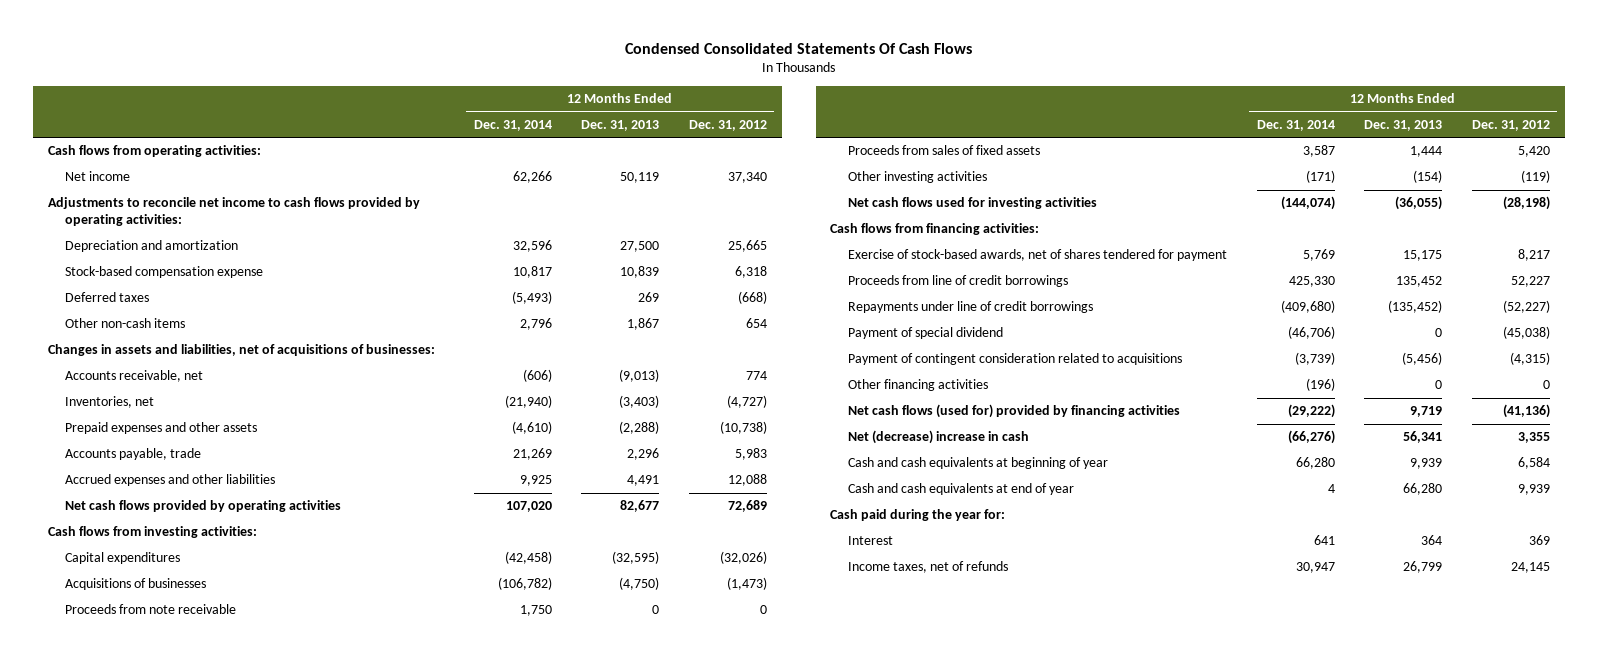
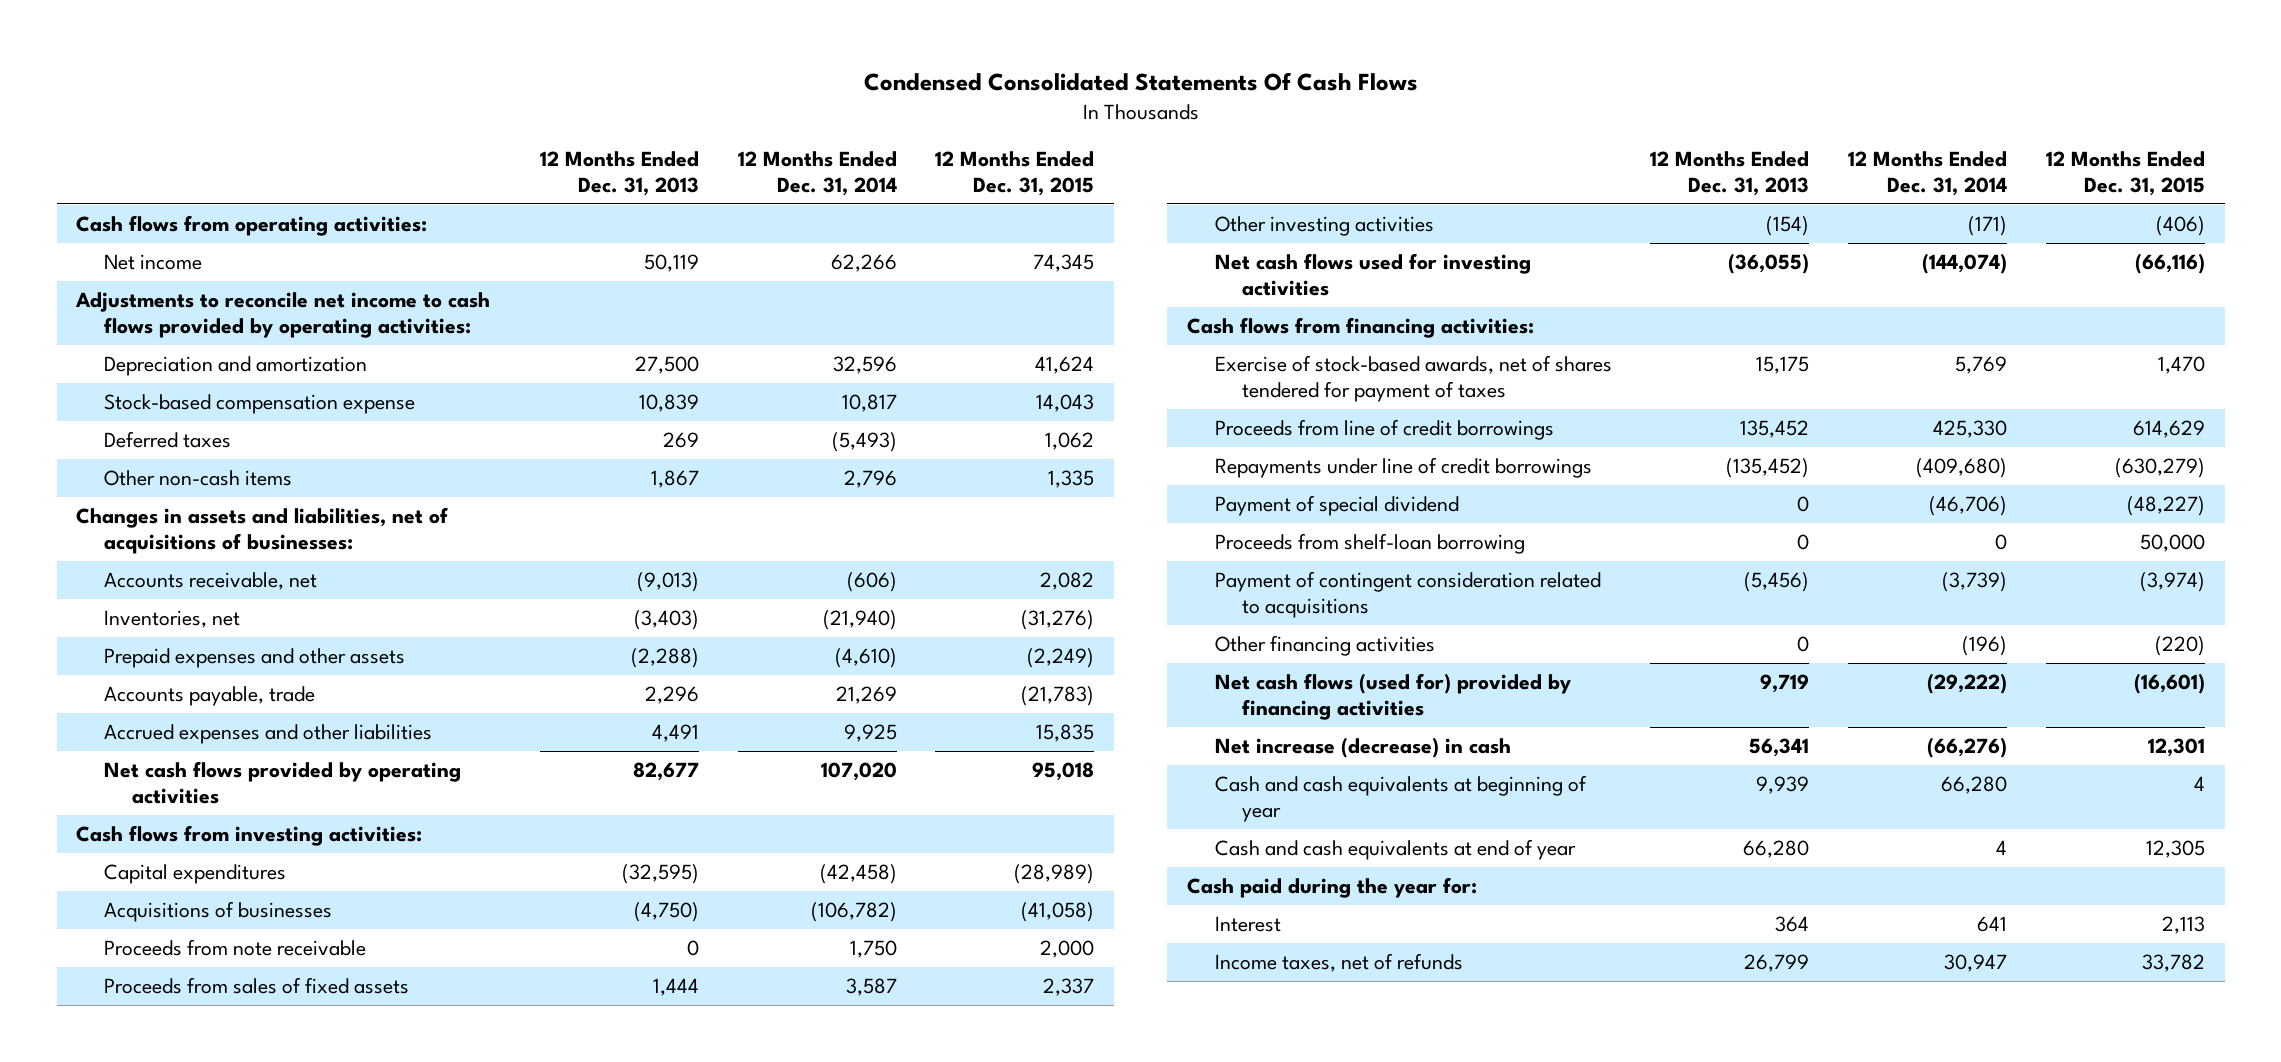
[688,119,767,131] Dec. 31, 2012 -> none
none -> [935,151,1095,196] 12 Months Ended Dec. 31, 2015
[847,249,1227,262] Exercise of stock-based awards, net of shares tendered for payment -> [1214,354,1612,402] Exercise of stock-based awards, net of shares tendered for payment of taxes
none -> [1214,532,1525,554] Proceeds from shelf-loan borrowing
[847,430,1029,445] Net (decrease) increase in cash -> [1214,736,1511,758] Net increase (decrease) in cash

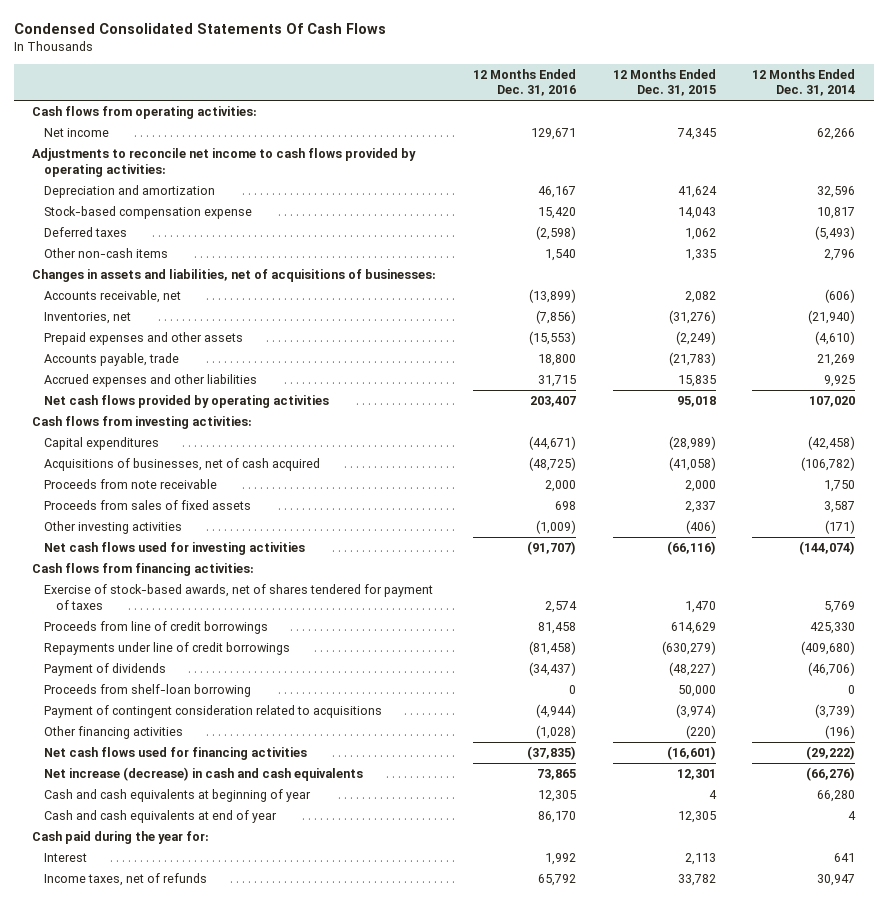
[539,151,699,196] 12 Months Ended Dec. 31, 2013 -> none
none -> [473,68,577,97] 12 Months Ended Dec. 31, 2016
[103,900,332,922] Acquisitions of businesses -> [44,458,321,472] Acquisitions of businesses, net of cash acquired
[1214,494,1459,516] Payment of special dividend -> [44,663,167,677] Payment of dividends
[1214,672,1571,720] Net cash flows (used for) provided by financing activities -> [44,747,308,761] Net cash flows used for financing activities
[1214,736,1511,758] Net increase (decrease) in cash -> [44,767,364,782] Net increase (decrease) in cash and cash equivalents

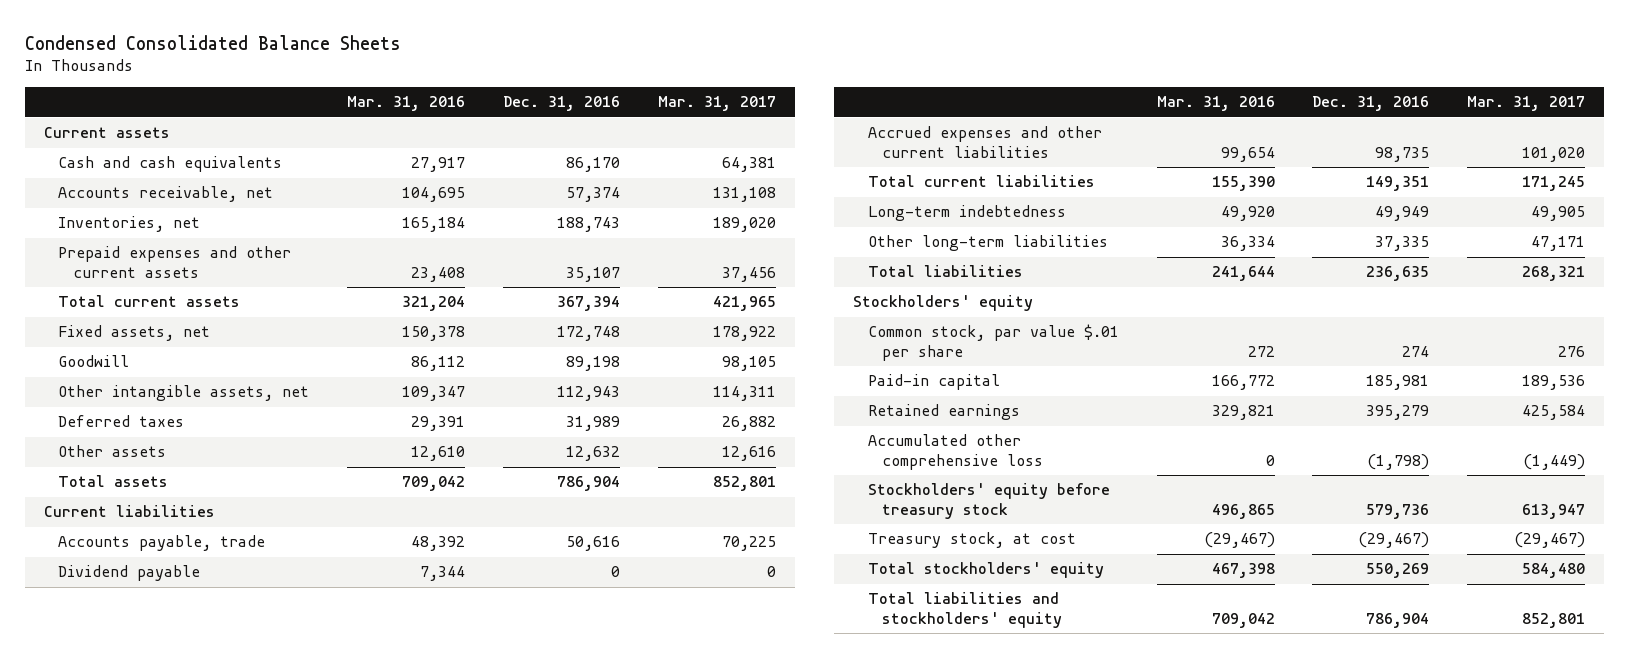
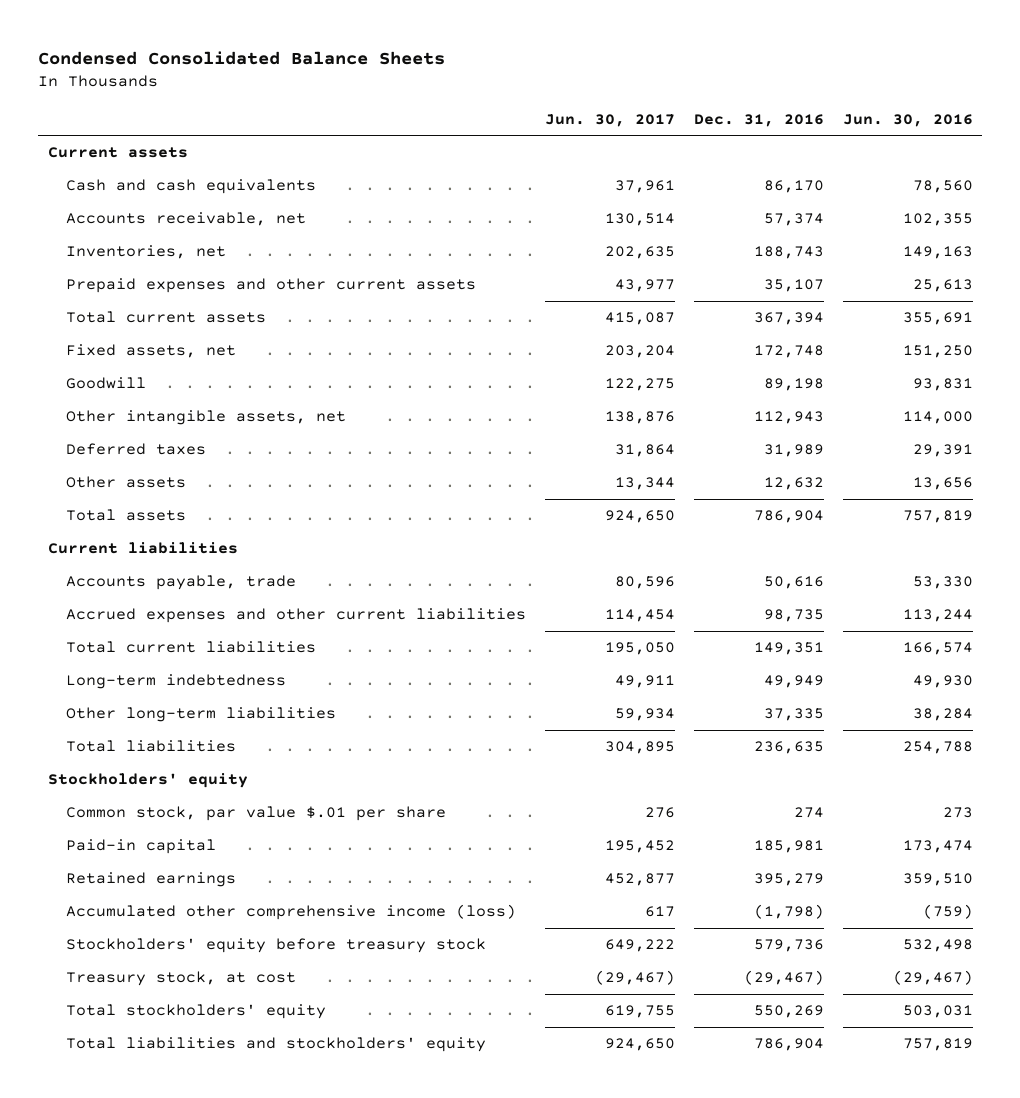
[347,96,466,112] Mar. 31, 2016 -> none
[657,96,776,112] Mar. 31, 2017 -> none
none -> [544,113,675,127] Jun. 30, 2017
none -> [842,113,973,127] Jun. 30, 2016
[58,565,201,582] Dividend payable -> none
[867,434,1044,471] Accumulated other comprehensive loss -> [65,904,516,921] Accumulated other comprehensive income (loss)

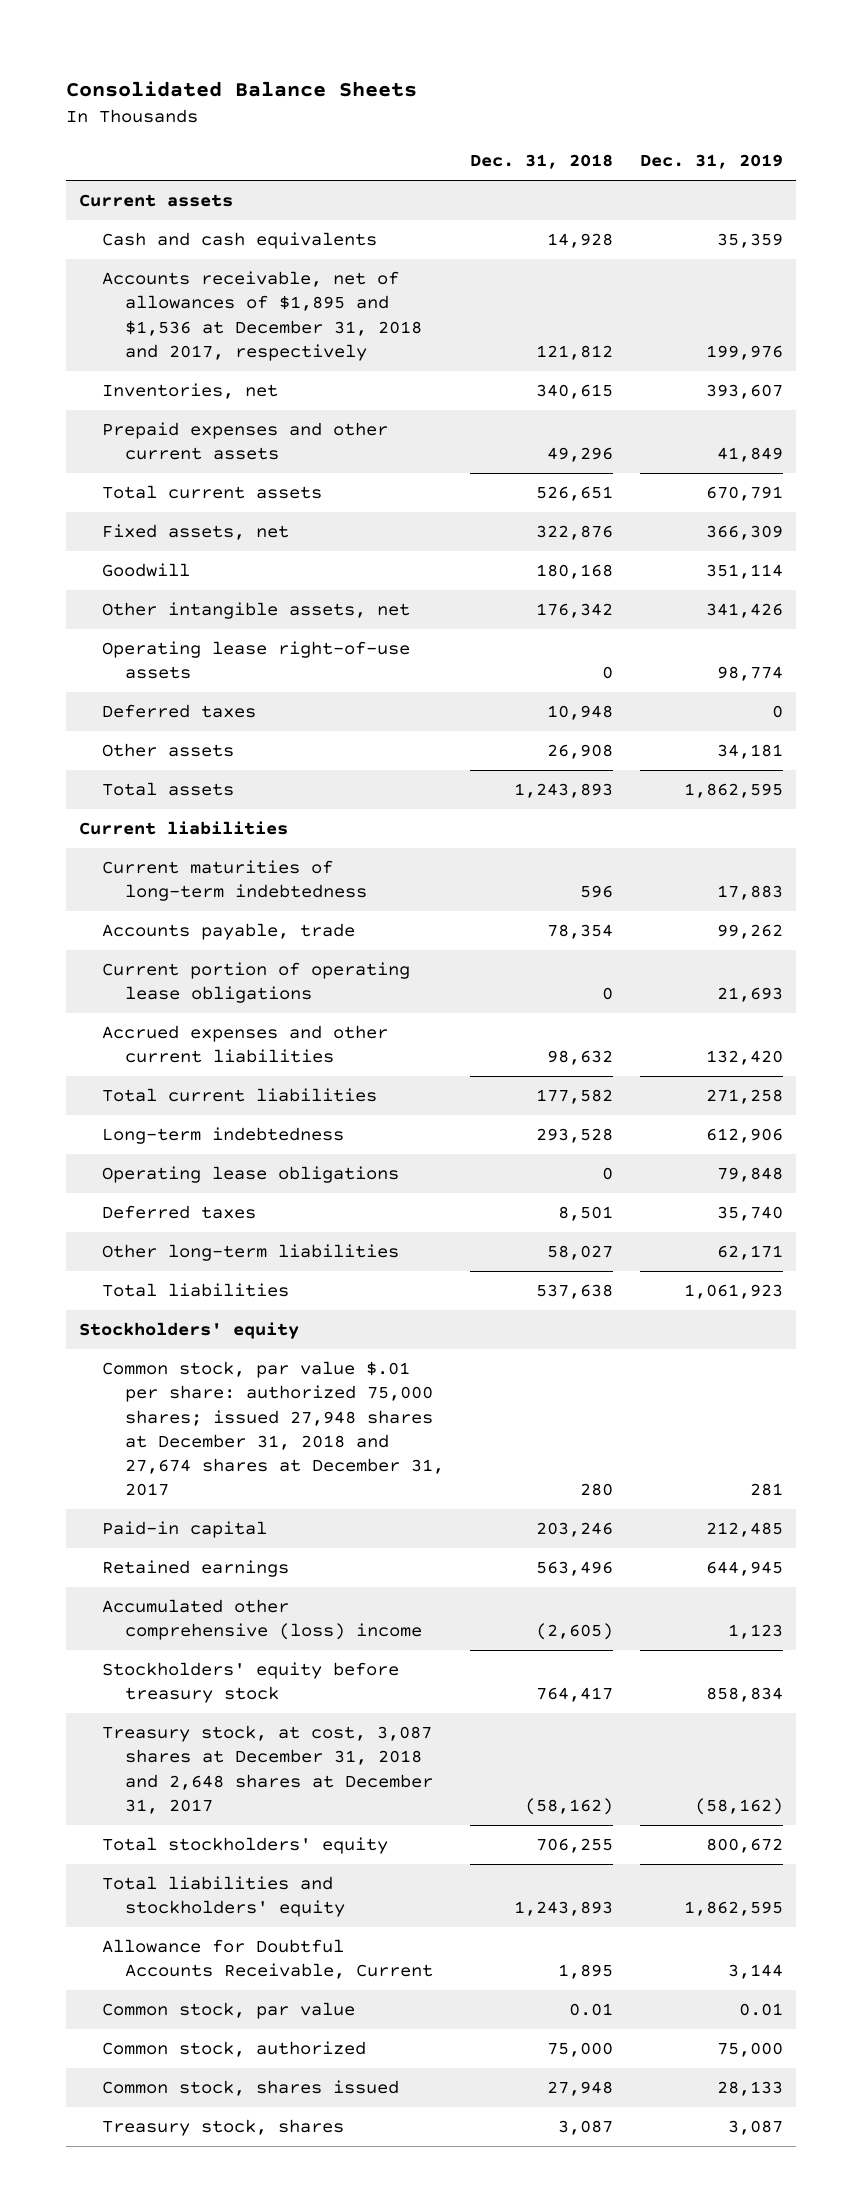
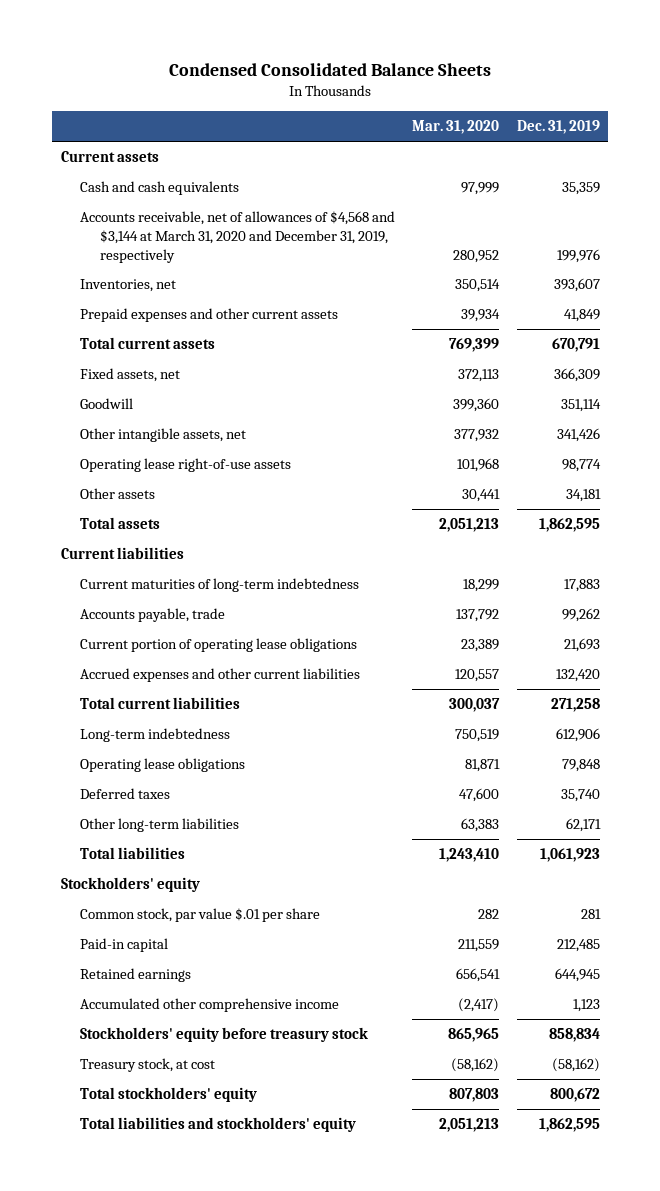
[66,81,418,98] Consolidated Balance Sheets -> [169,62,492,76] Condensed Consolidated Balance Sheets
[470,154,614,170] Dec. 31, 2018 -> none
none -> [412,120,500,135] Mar. 31, 2020
[102,271,422,361] Accounts receivable, net of allowances of $1,895 and $1,536 at December 31, 2018 and 2017, respectively -> [80,211,396,263] Accounts receivable, net of allowances of $4,568 and $3,144 at March 31, 2020 and December 31, 2019, respectively
[102,704,257,719] Deferred taxes -> none
[102,1361,444,1496] Common stock, par value $.01 per share: authorized 75,000 shares; issued 27,948 shares at December 31, 2018 and 27,674 shares at December 31, 2017 -> [80,908,321,923] Common stock, par value $.01 per share
[102,1599,422,1641] Accumulated other comprehensive (loss) income -> [80,998,340,1013] Accumulated other comprehensive income
[102,1725,433,1814] Treasury stock, at cost, 3,087 shares at December 31, 2018 and 2,648 shares at December 31, 2017 -> [80,1058,216,1073] Treasury stock, at cost
[102,1939,433,1980] Allowance for Doubtful Accounts Receivable, Current -> none
[102,2002,356,2020] Common stock, par value -> none
[102,2041,367,2058] Common stock, authorized -> none
[102,2080,400,2097] Common stock, shares issued -> none
[102,2119,345,2137] Treasury stock, shares -> none

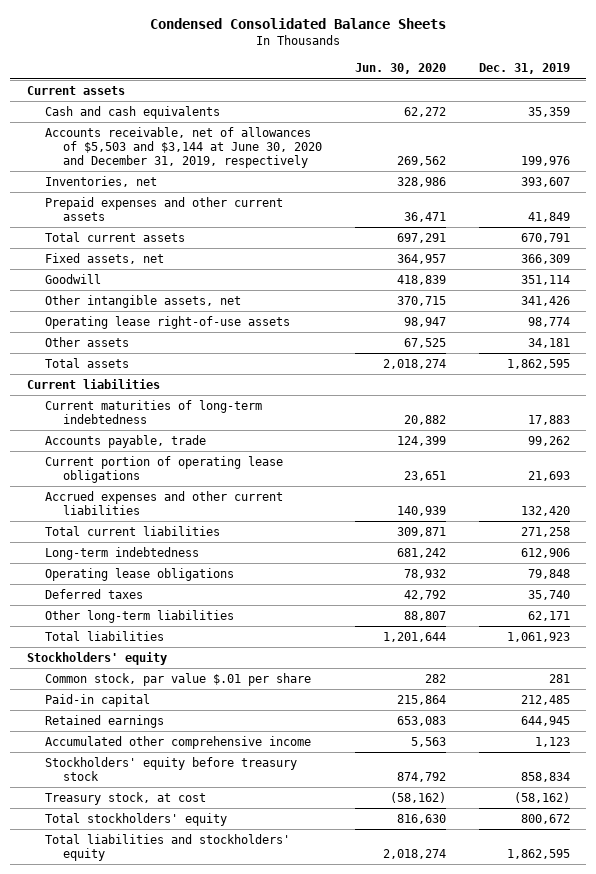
[412,120,500,135] Mar. 31, 2020 -> none
none -> [354,63,446,75] Jun. 30, 2020
[80,211,396,263] Accounts receivable, net of allowances of $4,568 and $3,144 at March 31, 2020 and December 31, 2019, respectively -> [45,127,323,168] Accounts receivable, net of allowances of $5,503 and $3,144 at June 30, 2020 and December 31, 2019, respectively

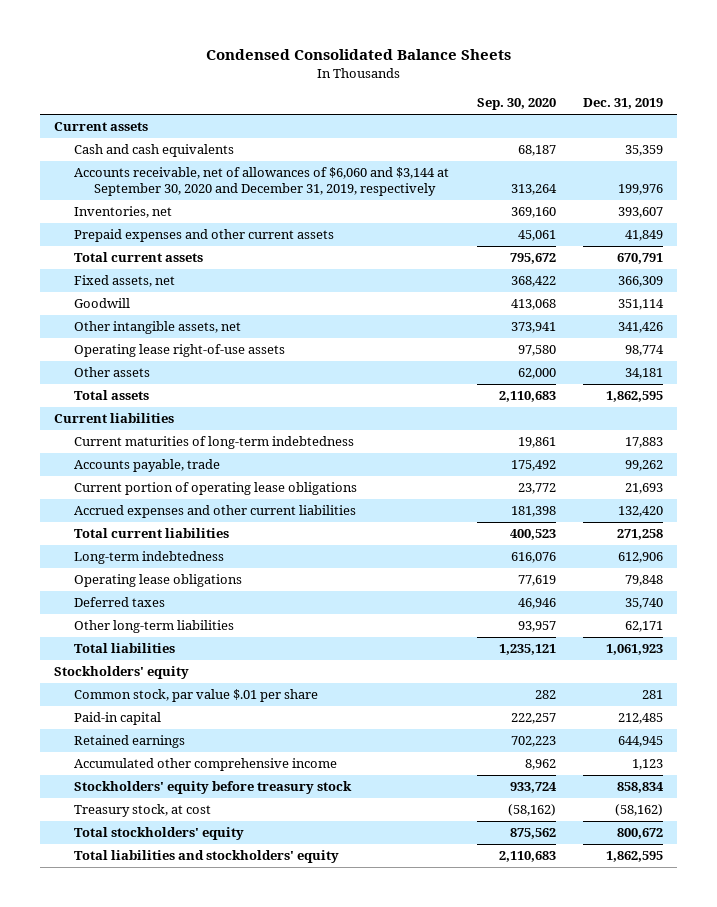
[354,63,446,75] Jun. 30, 2020 -> none
none -> [476,98,556,111] Sep. 30, 2020
[45,127,323,168] Accounts receivable, net of allowances of $5,503 and $3,144 at June 30, 2020 and December 31, 2019, respectively -> [73,167,449,197] Accounts receivable, net of allowances of $6,060 and $3,144 at September 30, 2020 and December 31, 2019, respectively

